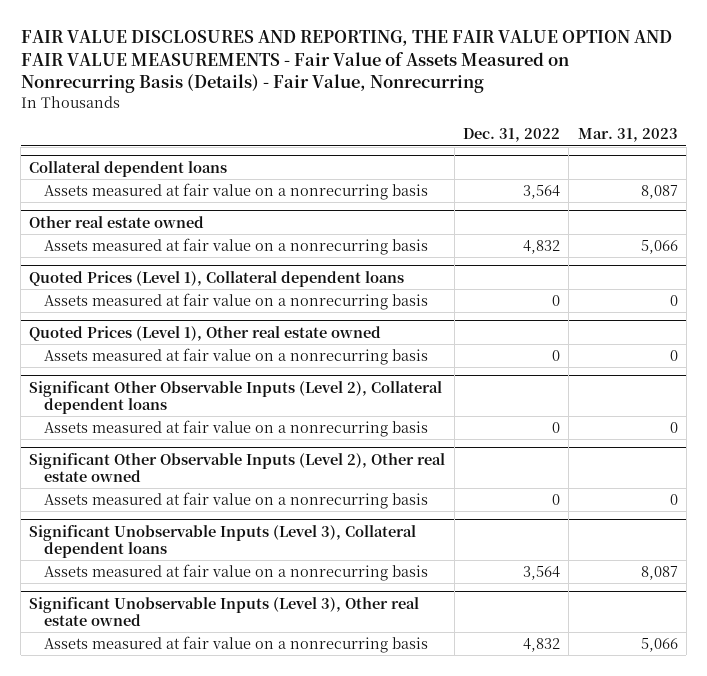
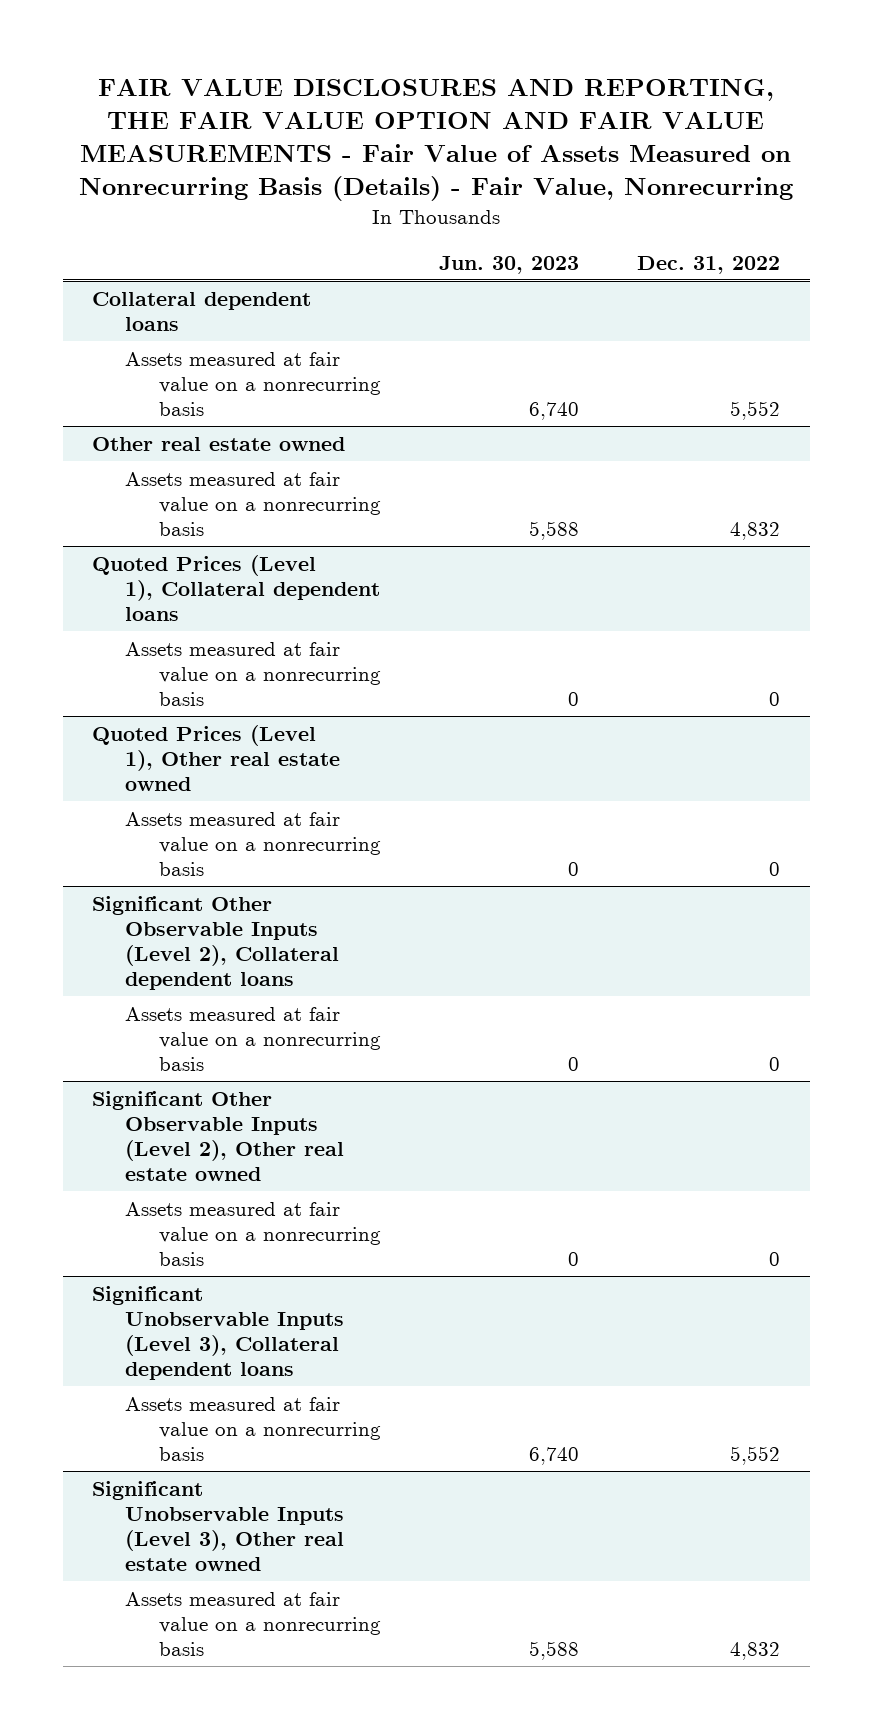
[577,128,678,143] Mar. 31, 2023 -> none
none -> [439,255,580,274] Jun. 30, 2023
[522,184,560,199] 3,564 -> [730,400,781,420] 5,552
[522,565,560,580] 3,564 -> [730,1445,781,1465] 5,552

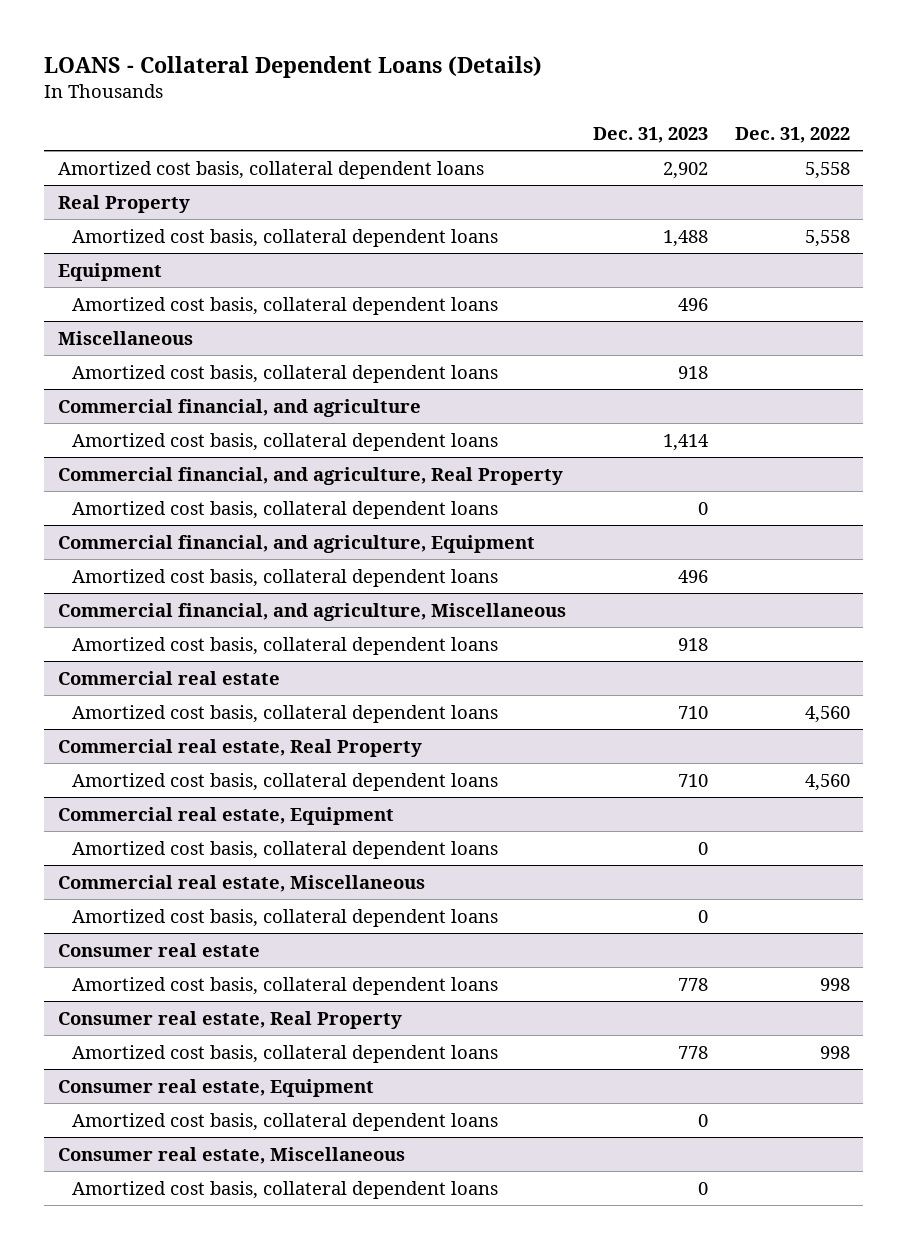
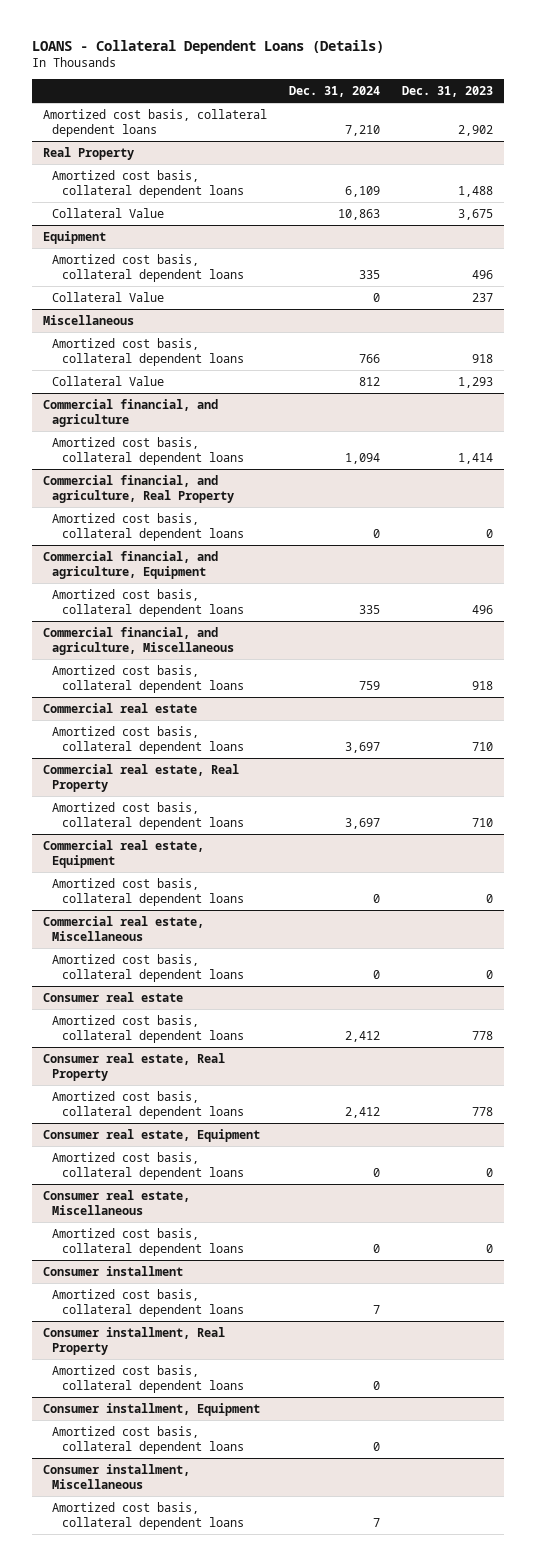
[734,127,850,144] Dec. 31, 2022 -> none
none -> [289,86,381,98] Dec. 31, 2024
none -> [52,207,165,218] Collateral Value
none -> [52,291,165,302] Collateral Value
none -> [52,375,165,386] Collateral Value
none -> [43,1265,184,1276] Consumer installment
none -> [52,1288,244,1317] Amortized cost basis, collateral dependent loans
none -> [43,1326,226,1355] Consumer installment, Real Property
none -> [52,1364,244,1393] Amortized cost basis, collateral dependent loans
none -> [43,1402,261,1416] Consumer installment, Equipment
none -> [52,1425,244,1454] Amortized cost basis, collateral dependent loans
none -> [43,1463,191,1489] Consumer installment, Miscellaneous
none -> [52,1501,244,1530] Amortized cost basis, collateral dependent loans

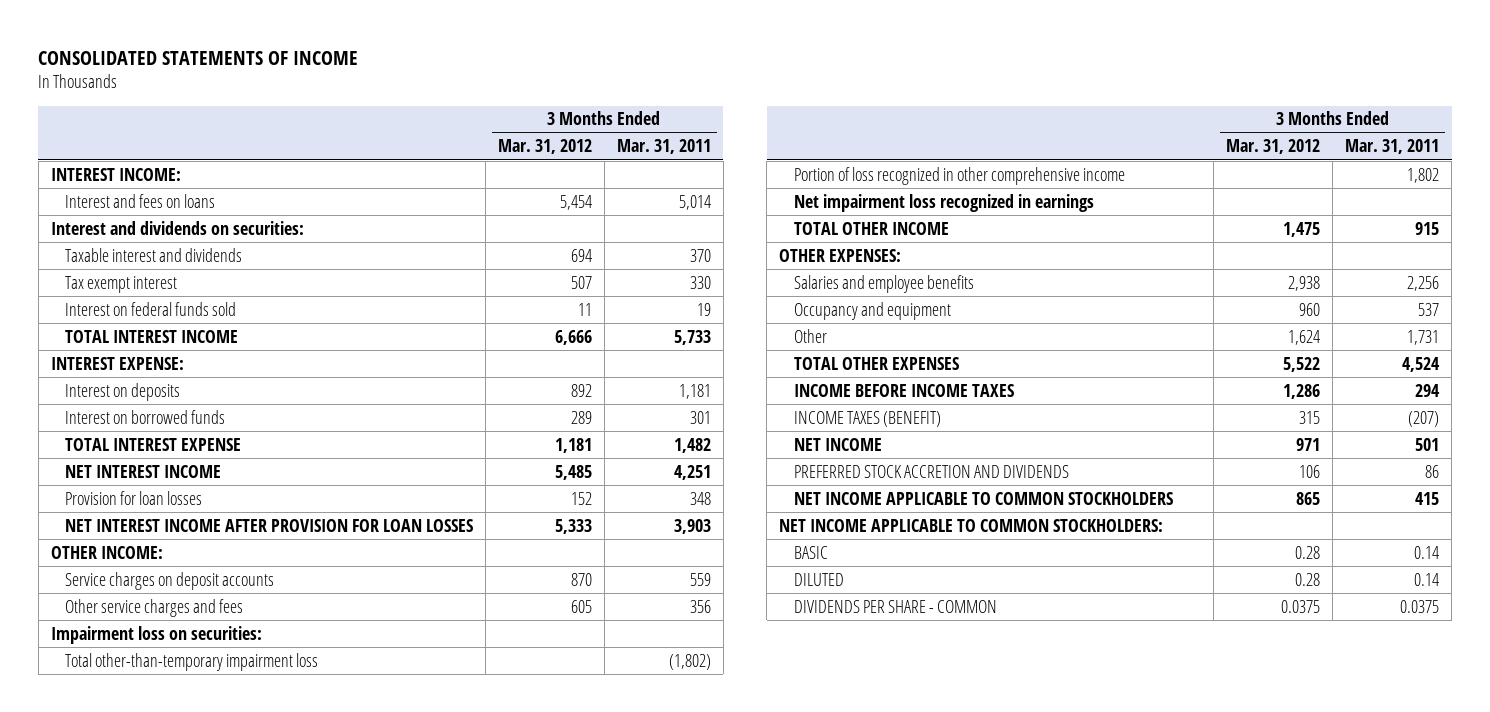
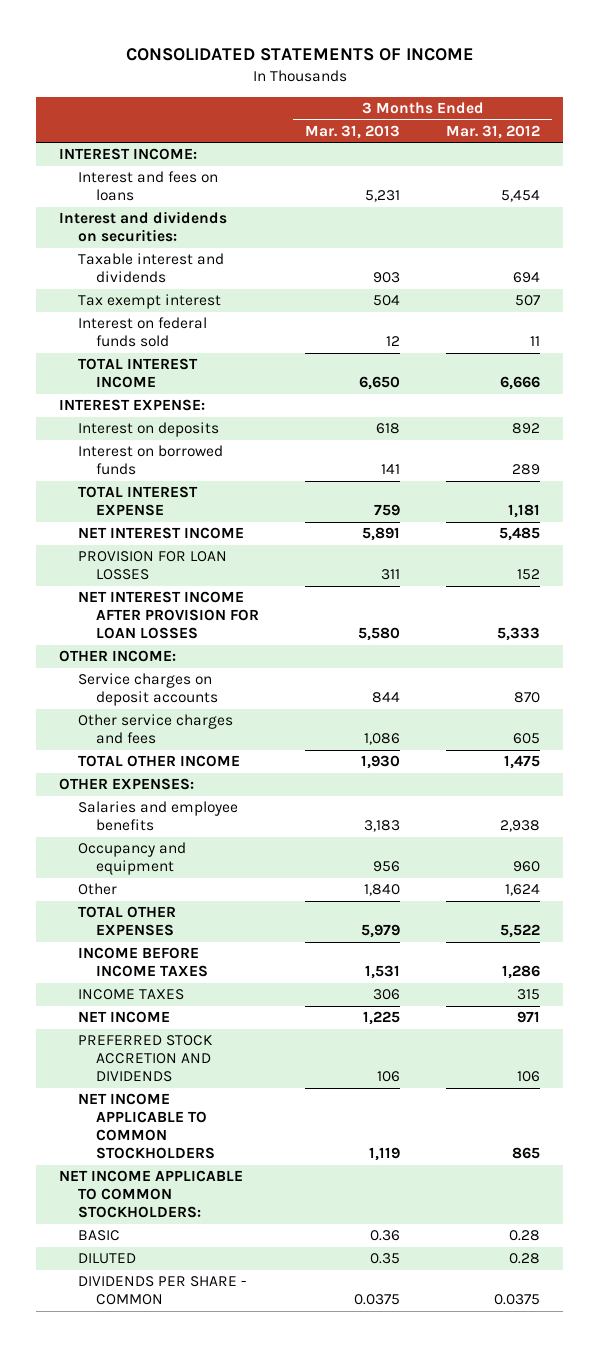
[616,139,711,155] Mar. 31, 2011 -> none
none -> [305,124,401,139] Mar. 31, 2013
[65,490,203,505] Provision for loan losses -> [77,551,227,581] PROVISION FOR LOAN LOSSES
[50,625,262,644] Impairment loss on securities: -> none
[65,652,319,671] Total other-than-temporary impairment loss -> none
[793,166,1125,185] Portion of loss recognized in other comprehensive income -> none
[793,193,1094,212] Net impairment loss recognized in earnings -> none
[793,410,941,427] INCOME TAXES (BENEFIT) -> [77,989,184,1001] INCOME TAXES

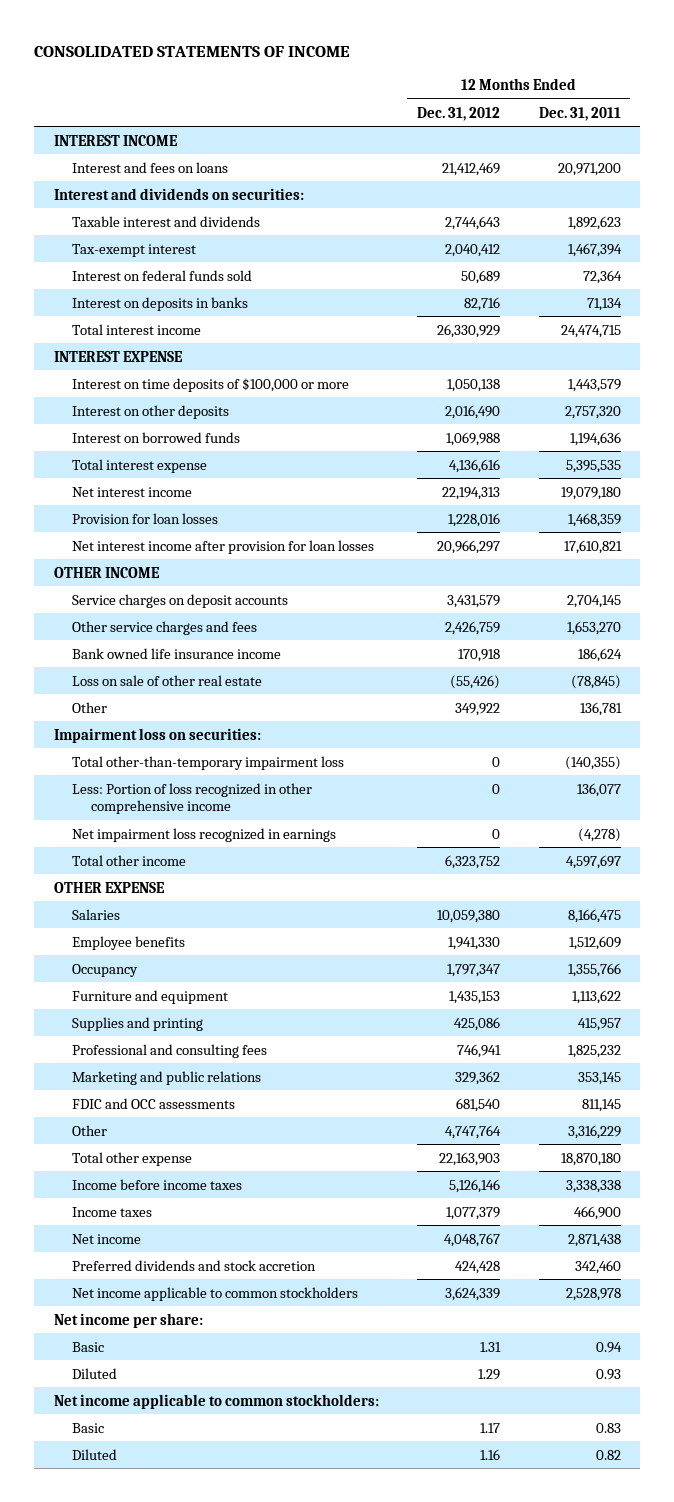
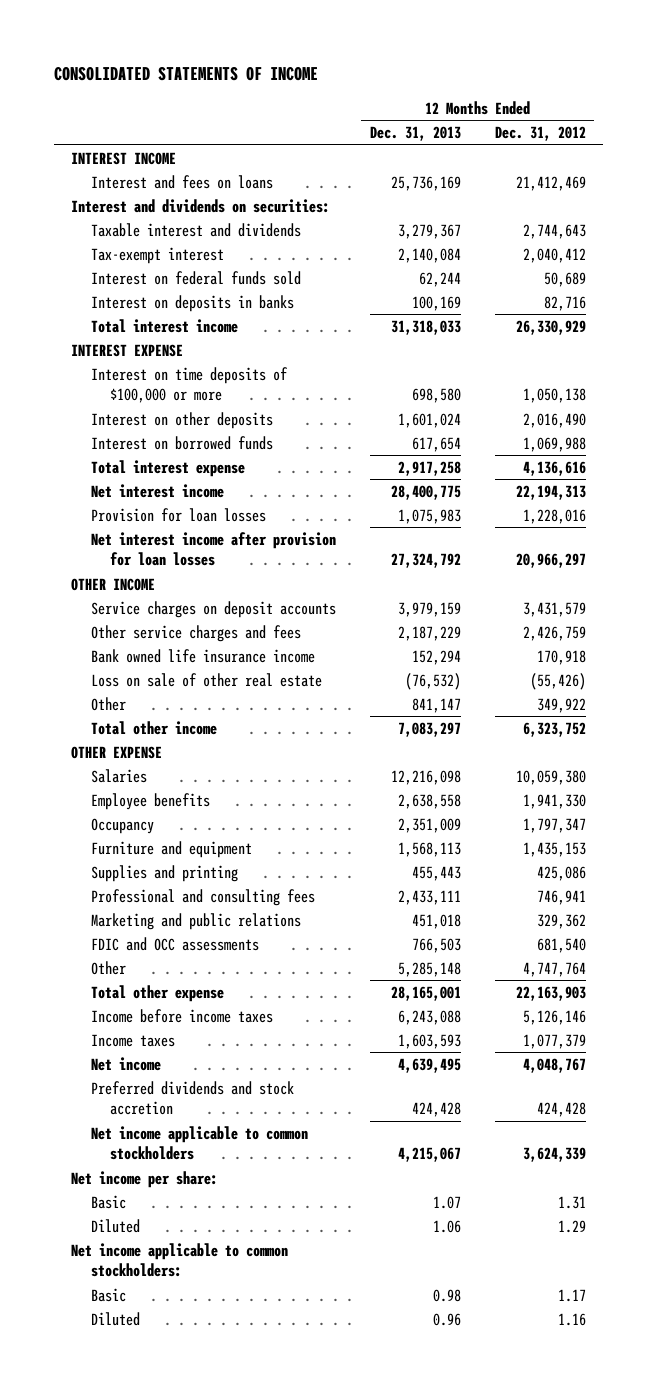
[538,106,621,121] Dec. 31, 2011 -> none
none -> [369,126,461,142] Dec. 31, 2013
[53,727,261,743] Impairment loss on securities: -> none
[72,755,345,770] Total other-than-temporary impairment loss -> none
[72,782,313,815] Less: Portion of loss recognized in other comprehensive income -> none
[72,827,337,842] Net impairment loss recognized in earnings -> none

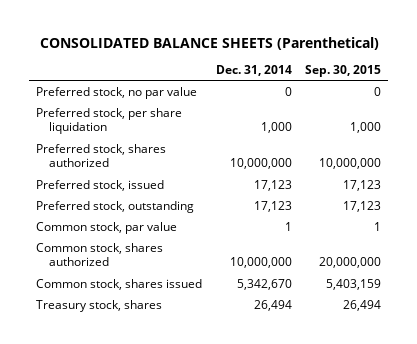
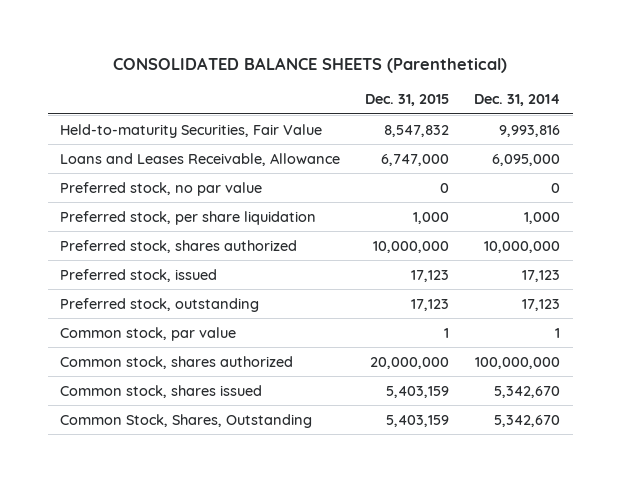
[305,65,382,78] Sep. 30, 2015 -> none
none -> [365,94,450,107] Dec. 31, 2015
none -> [60,123,323,138] Held-to-maturity Securities, Fair Value
none -> [60,152,341,166] Loans and Leases Receivable, Allowance
[229,257,292,269] 10,000,000 -> [475,356,561,369] 100,000,000
[35,299,162,312] Treasury stock, shares -> none
none -> [60,413,313,428] Common Stock, Shares, Outstanding

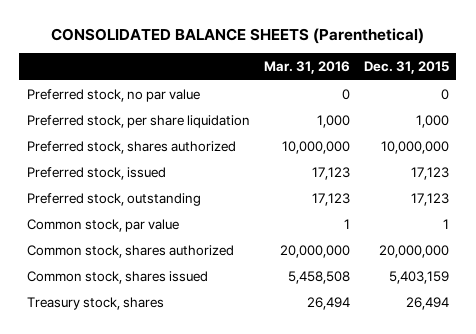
[474,94,561,107] Dec. 31, 2014 -> none
none -> [263,61,350,75] Mar. 31, 2016
[60,123,323,138] Held-to-maturity Securities, Fair Value -> none
[60,152,341,166] Loans and Leases Receivable, Allowance -> none
[60,413,313,428] Common Stock, Shares, Outstanding -> none
none -> [26,296,164,310] Treasury stock, shares

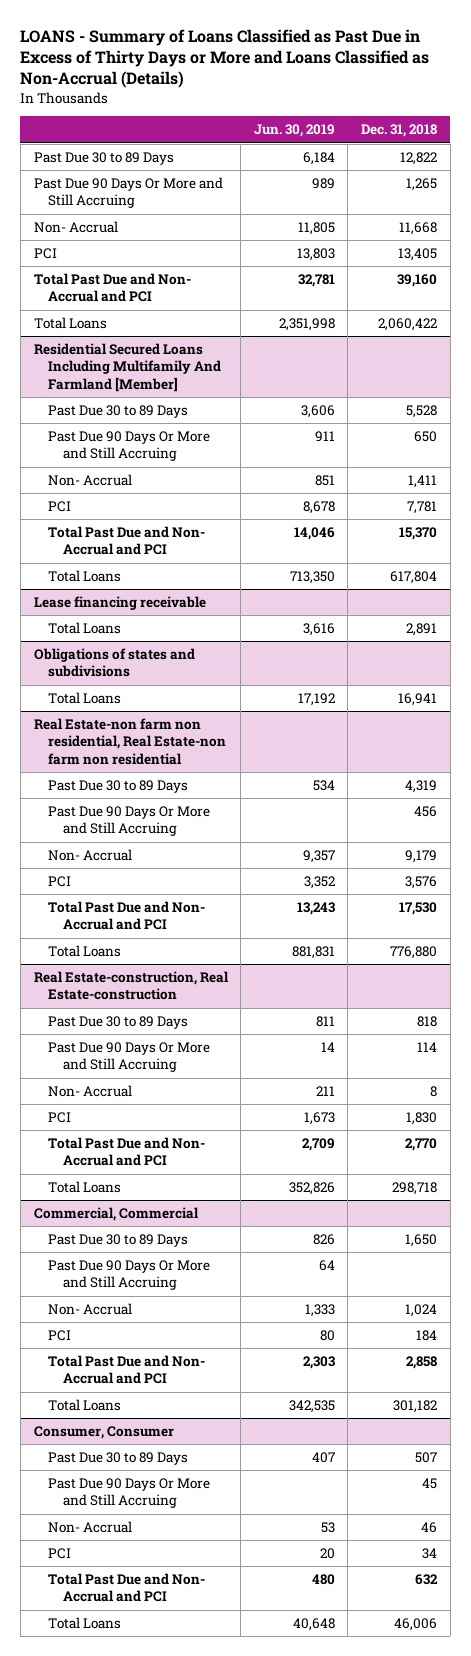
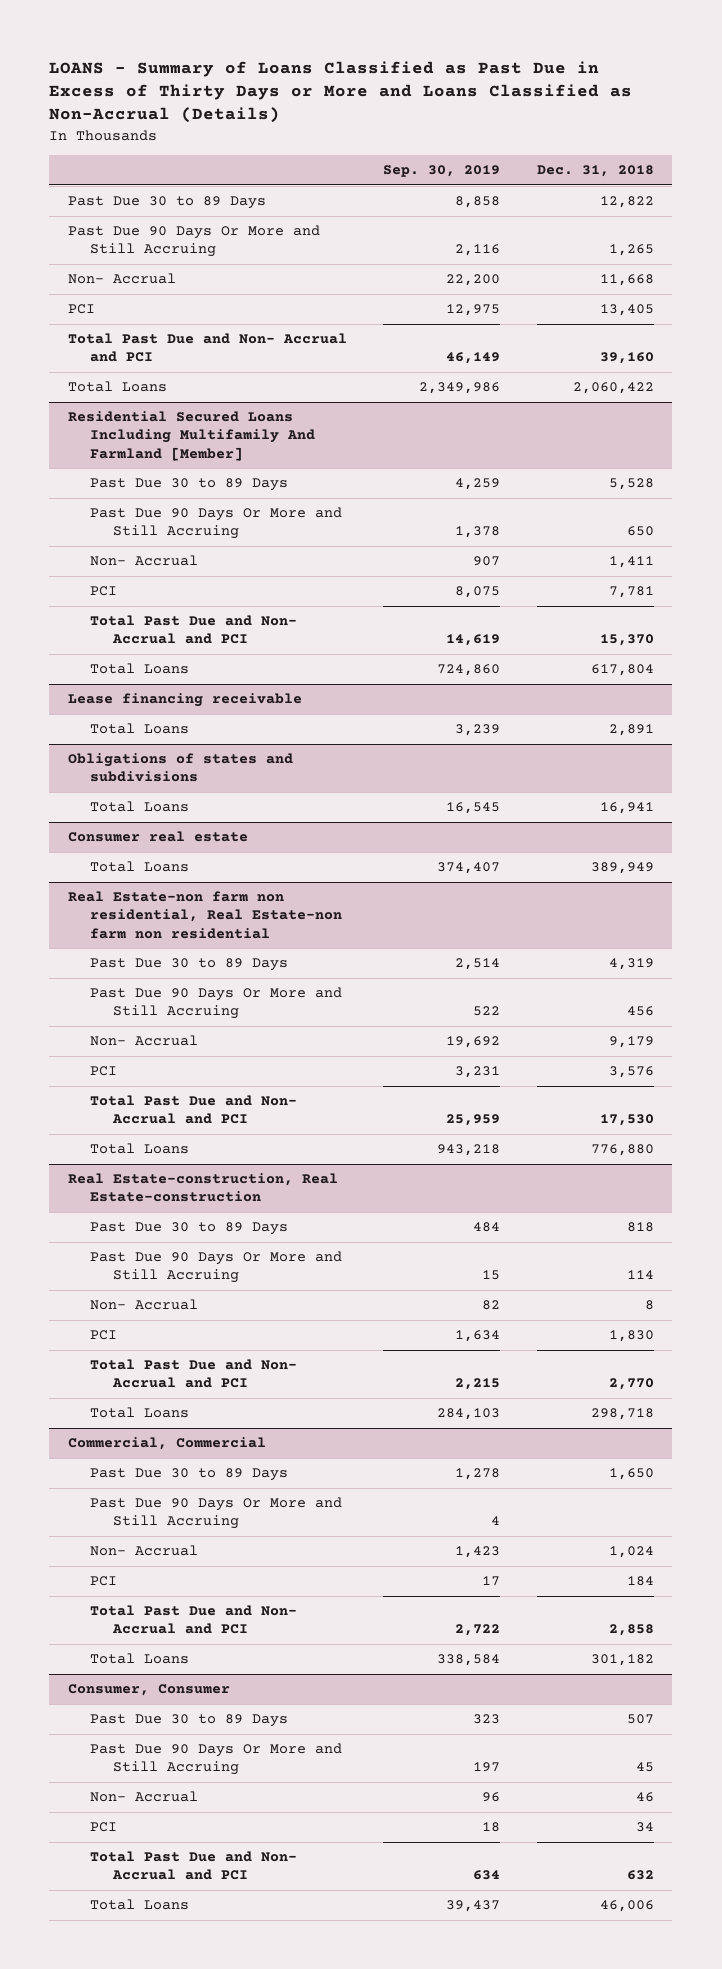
[253,124,335,138] Jun. 30, 2019 -> none
none -> [383,165,501,178] Sep. 30, 2019
none -> [67,831,248,843] Consumer real estate
none -> [90,861,190,873] Total Loans

